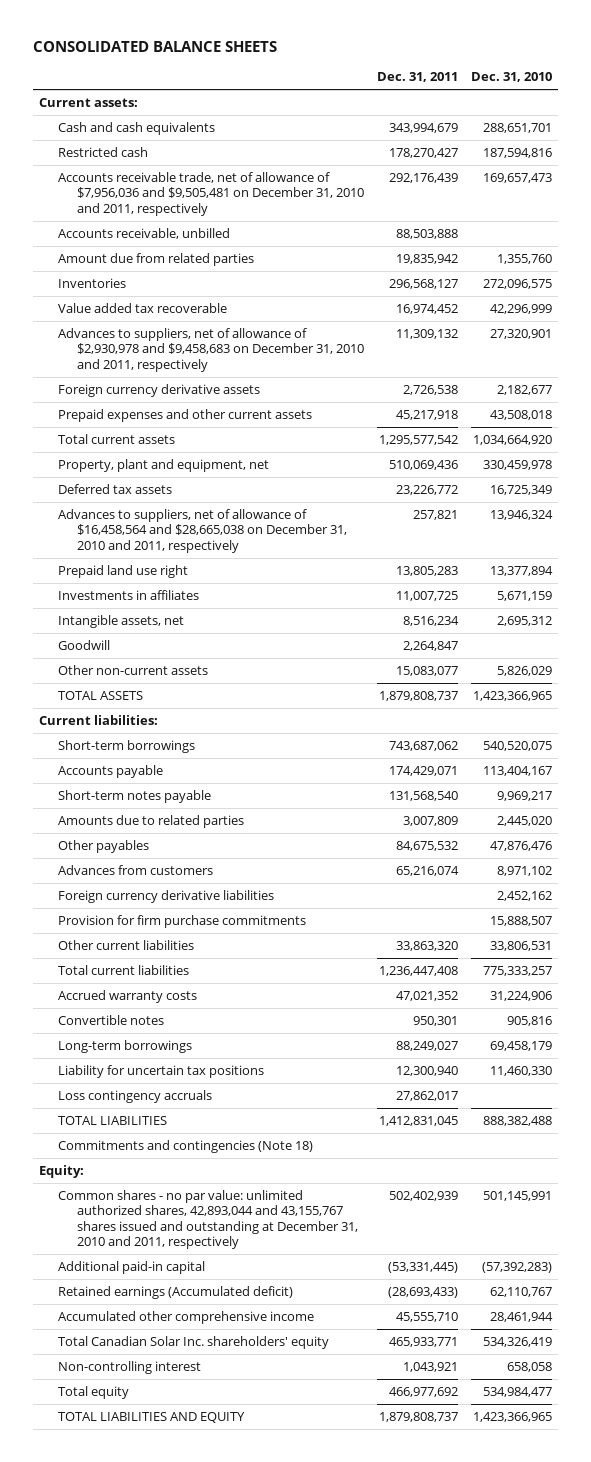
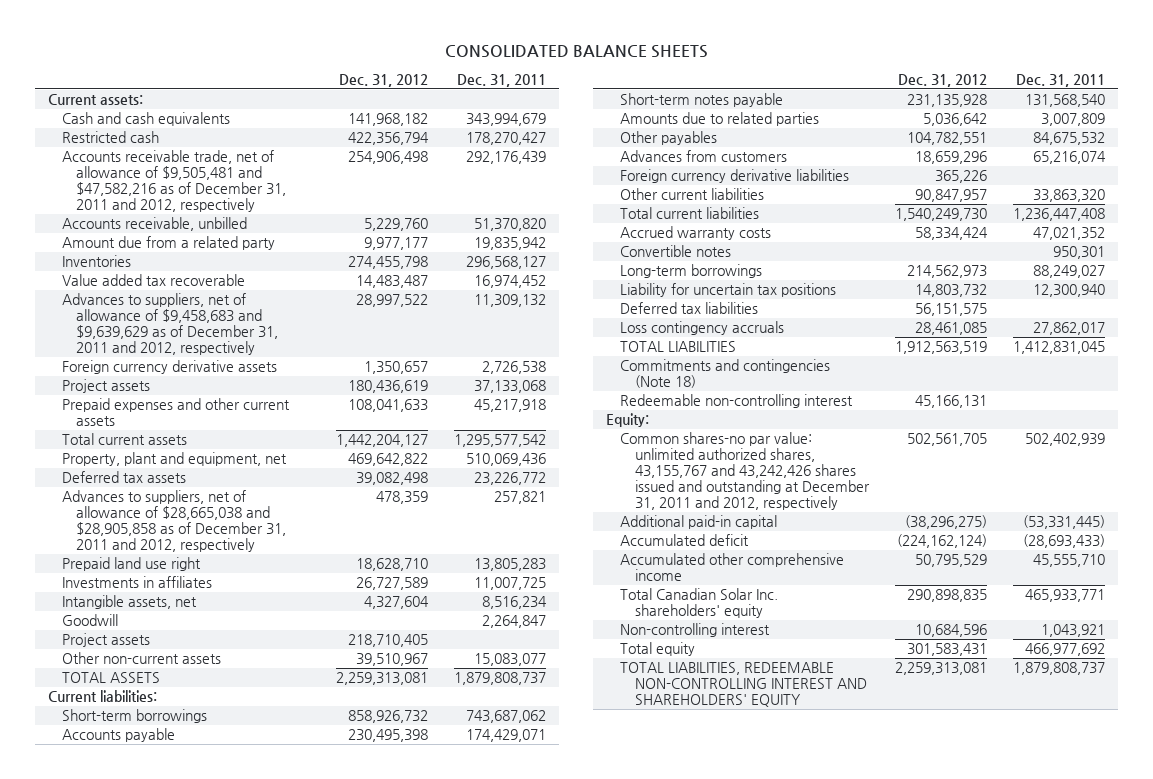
[470,72,552,83] Dec. 31, 2010 -> none
none -> [339,73,429,87] Dec. 31, 2012
[58,171,365,216] Accounts receivable trade, net of allowance of $7,956,036 and $9,505,481 on December 31, 2010 and 2011, respectively -> [62,150,287,212] Accounts receivable trade, net of allowance of $9,505,481 and $47,582,216 as of December 31, 2011 and 2012, respectively
[396,228,459,239] 88,503,888 -> [474,218,547,232] 51,370,820
[58,252,255,266] Amount due from related parties -> [62,236,276,251] Amount due from a related party
[58,327,365,372] Advances to suppliers, net of allowance of $2,930,978 and $9,458,683 on December 31, 2010 and 2011, respectively -> [62,293,279,355] Advances to suppliers, net of allowance of $9,458,683 and $9,639,629 as of December 31, 2011 and 2012, respectively
none -> [62,379,151,394] Project assets
[58,508,348,553] Advances to suppliers, net of allowance of $16,458,564 and $28,665,038 on December 31, 2010 and 2011, respectively -> [62,490,287,552] Advances to suppliers, net of allowance of $28,665,038 and $28,905,858 as of December 31, 2011 and 2012, respectively
none -> [62,633,151,648] Project assets
[58,914,307,928] Provision for firm purchase commitments -> none
none -> [620,302,759,315] Deferred tax liabilities
none -> [620,394,854,409] Redeemable non-controlling interest
[58,1189,359,1250] Common shares - no par value: unlimited authorized shares, 42,893,044 and 43,155,767 shares issued and outstanding at December 31, 2010 and 2011, respectively -> [620,432,870,510] Common shares-no par value: unlimited authorized shares, 43,155,767 and 43,242,426 shares issued and outstanding at December 31, 2011 and 2012, respectively
[58,1285,294,1299] Retained earnings (Accumulated deficit) -> [620,534,750,547] Accumulated deficit
[58,1411,246,1423] TOTAL LIABILITIES AND EQUITY -> [620,662,867,708] TOTAL LIABILITIES, REDEEMABLE NON-CONTROLLING INTEREST AND SHAREHOLDERS' EQUITY

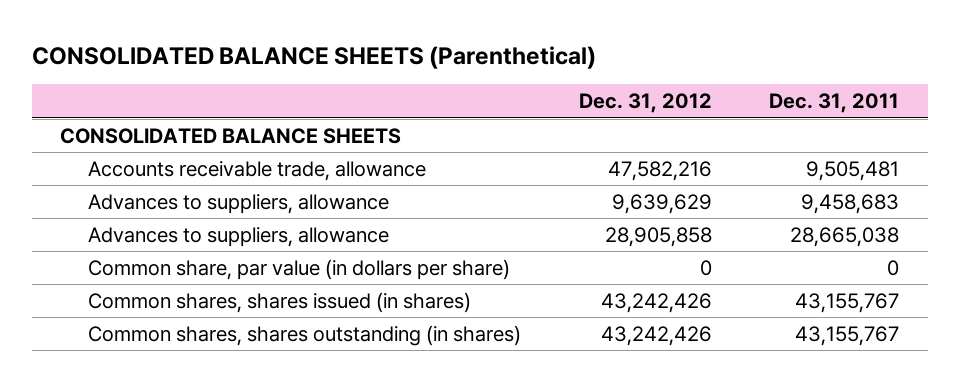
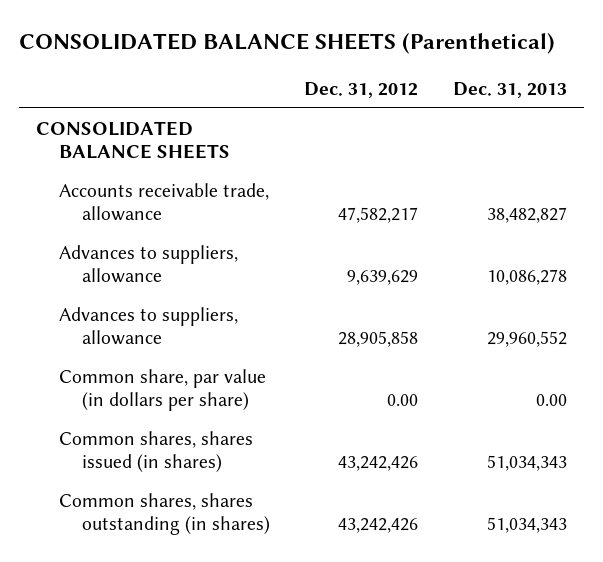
[769,93,900,114] Dec. 31, 2011 -> none
none -> [452,81,567,98] Dec. 31, 2013
[607,160,712,181] 47,582,216 -> [338,207,419,224] 47,582,217
[699,259,712,276] 0 -> [387,394,419,407] 0.00

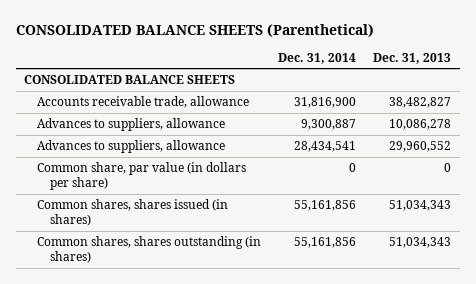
[304,81,419,98] Dec. 31, 2012 -> none
none -> [278,52,357,64] Dec. 31, 2014
[535,394,567,407] 0.00 -> [444,163,452,173] 0

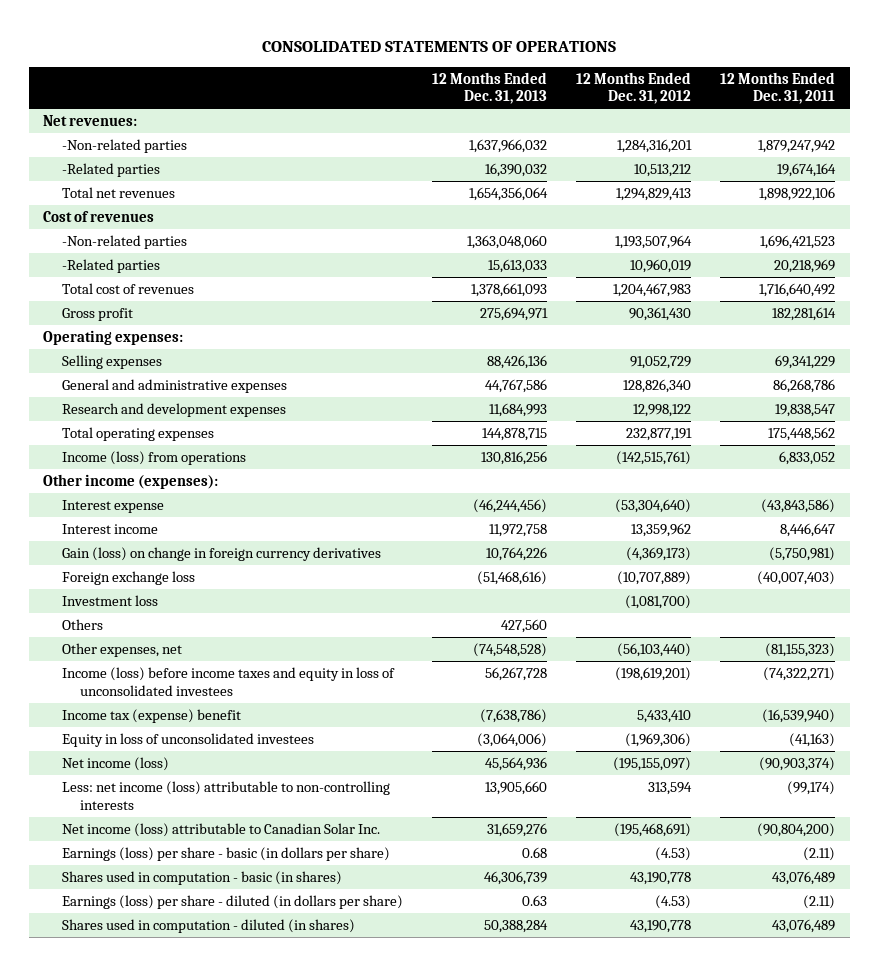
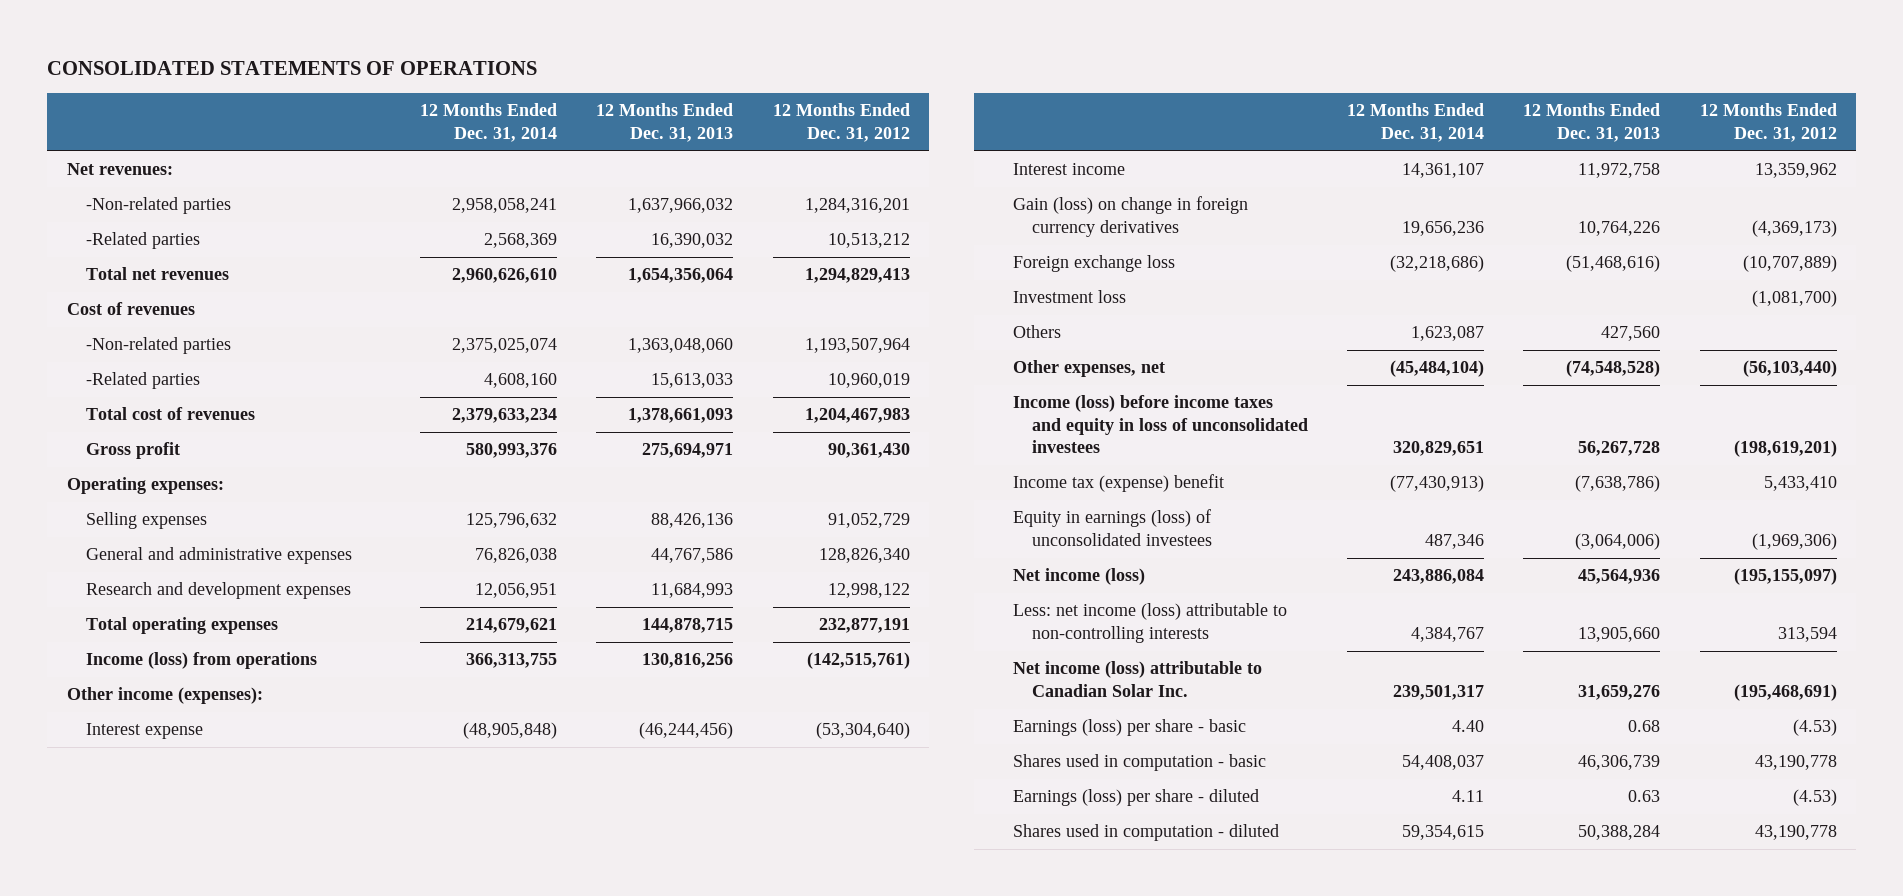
[720,71,836,105] 12 Months Ended Dec. 31, 2011 -> none
none -> [419,103,557,142] 12 Months Ended Dec. 31, 2014
[61,733,314,748] Equity in loss of unconsolidated investees -> [1012,509,1212,546] Equity in earnings (loss) of unconsolidated investees
[61,847,390,862] Earnings (loss) per share - basic (in dollars per share) -> [1012,719,1246,737] Earnings (loss) per share - basic
[61,871,342,886] Shares used in computation - basic (in shares) -> [1012,754,1266,772] Shares used in computation - basic
[61,895,403,910] Earnings (loss) per share - diluted (in dollars per share) -> [1012,789,1259,807] Earnings (loss) per share - diluted
[61,919,355,934] Shares used in computation - diluted (in shares) -> [1012,824,1279,842] Shares used in computation - diluted

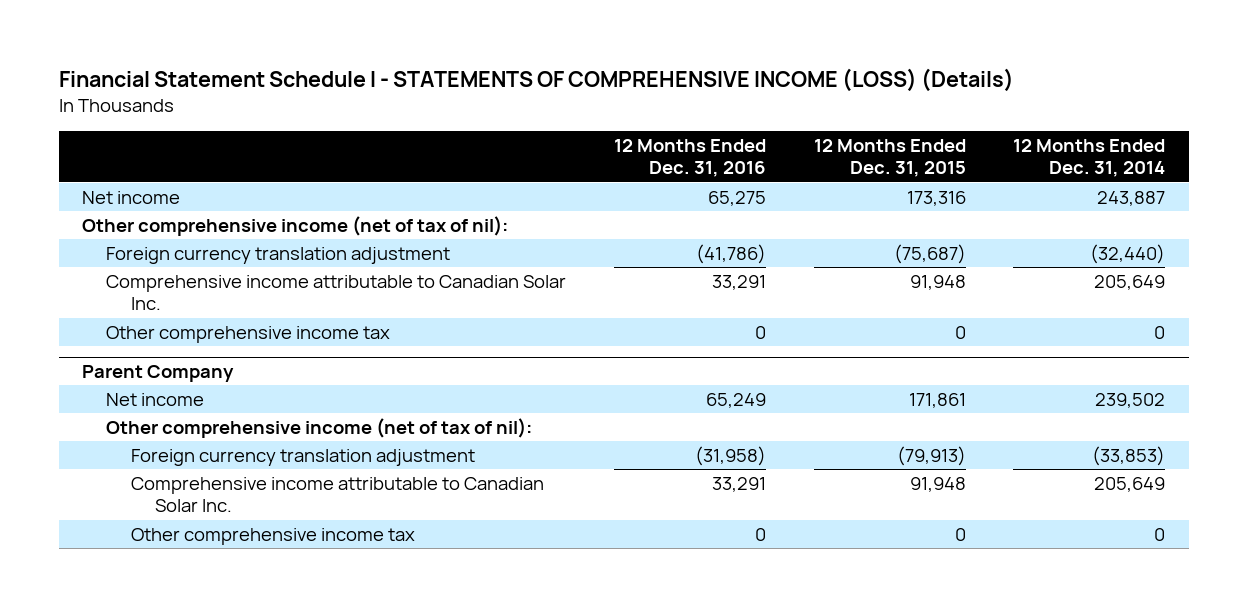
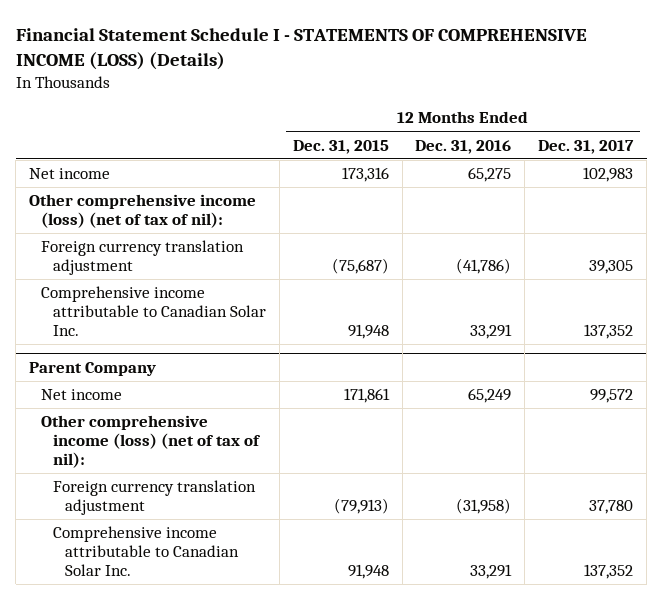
[1013,138,1166,178] 12 Months Ended Dec. 31, 2014 -> none
none -> [538,139,635,154] Dec. 31, 2017
[82,215,509,236] Other comprehensive income (net of tax of nil): -> [29,194,257,229] Other comprehensive income (loss) (net of tax of nil):
[106,325,391,343] Other comprehensive income tax -> none
[106,417,533,438] Other comprehensive income (net of tax of nil): -> [40,415,261,469] Other comprehensive income (loss) (net of tax of nil):
[130,527,415,545] Other comprehensive income tax -> none

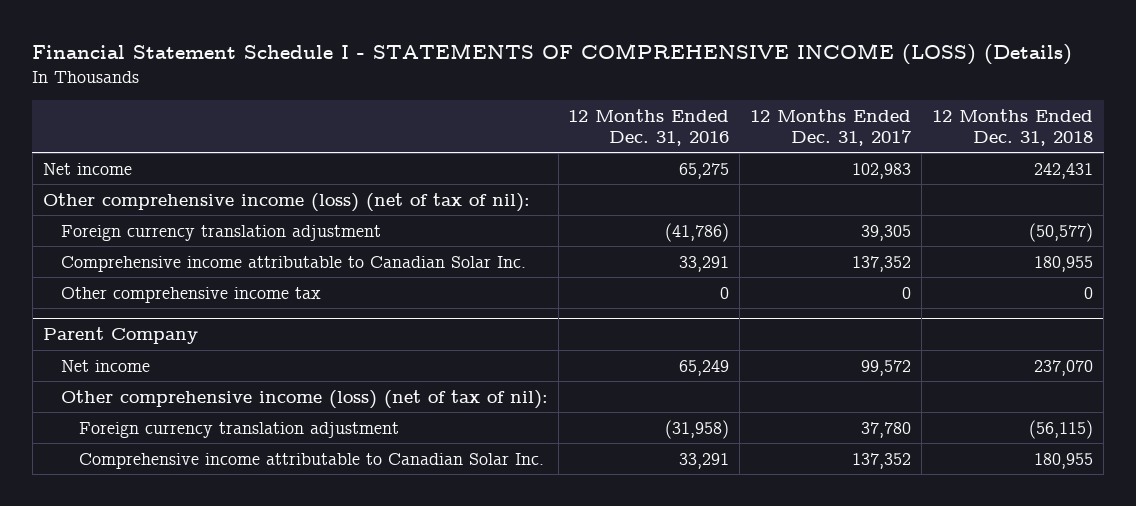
[292,139,389,154] Dec. 31, 2015 -> none
none -> [932,109,1094,146] 12 Months Ended Dec. 31, 2018
none -> [60,286,321,303] Other comprehensive income tax

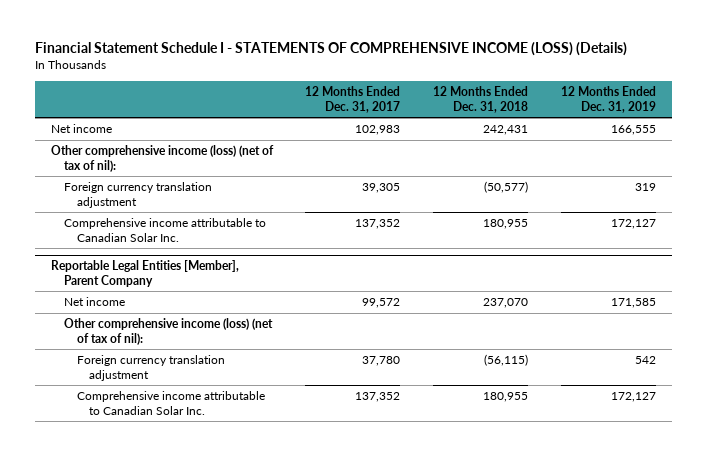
[568,109,730,146] 12 Months Ended Dec. 31, 2016 -> none
none -> [560,86,656,113] 12 Months Ended Dec. 31, 2019
[60,286,321,303] Other comprehensive income tax -> none
[42,326,198,344] Parent Company -> none
none -> [50,260,239,287] Reportable Legal Entities [Member], Parent Company

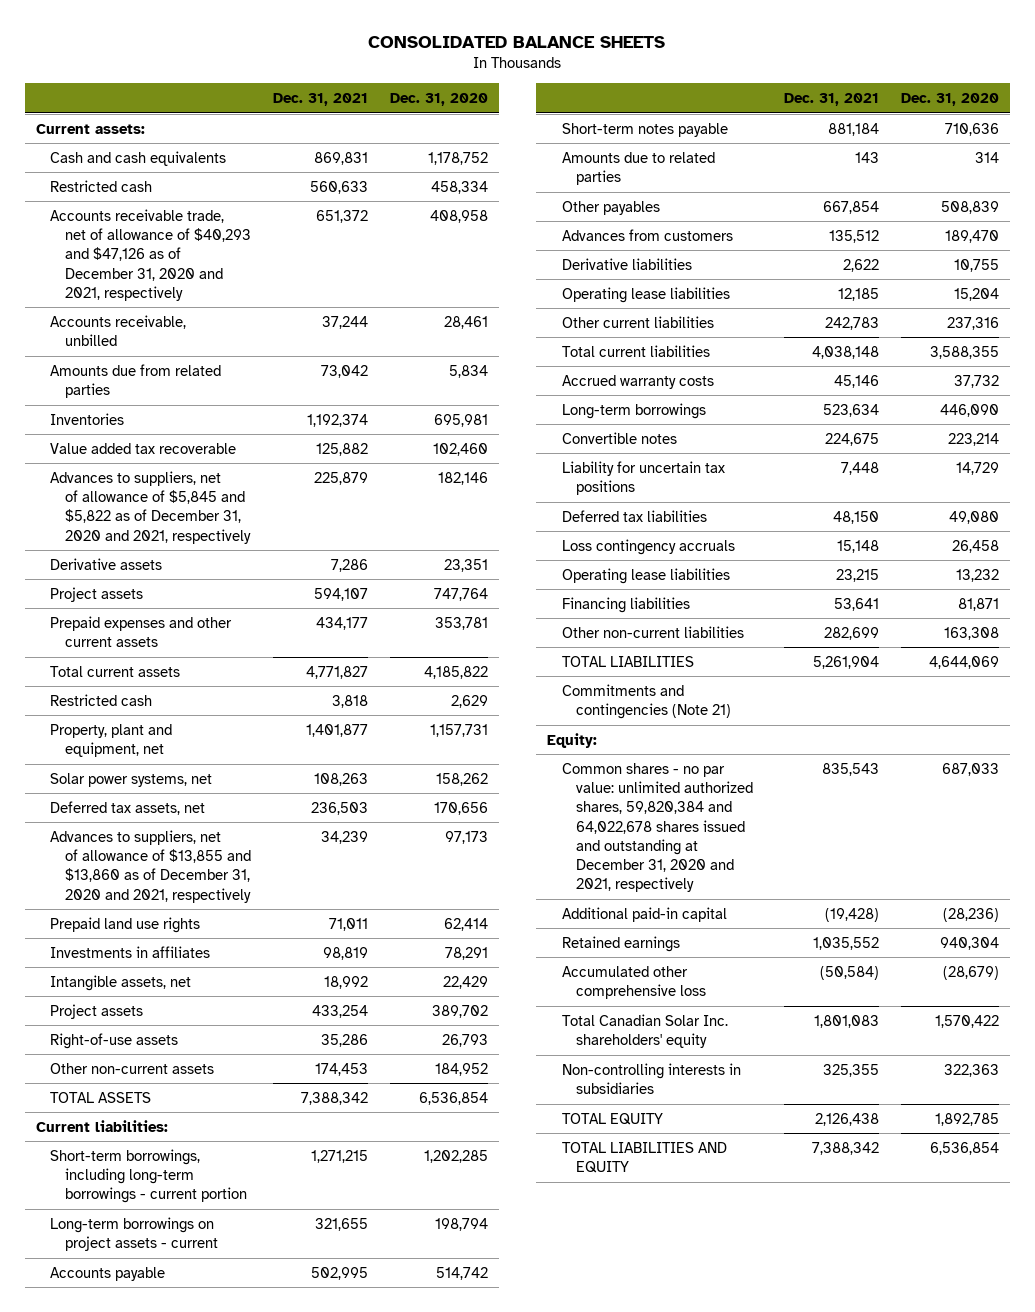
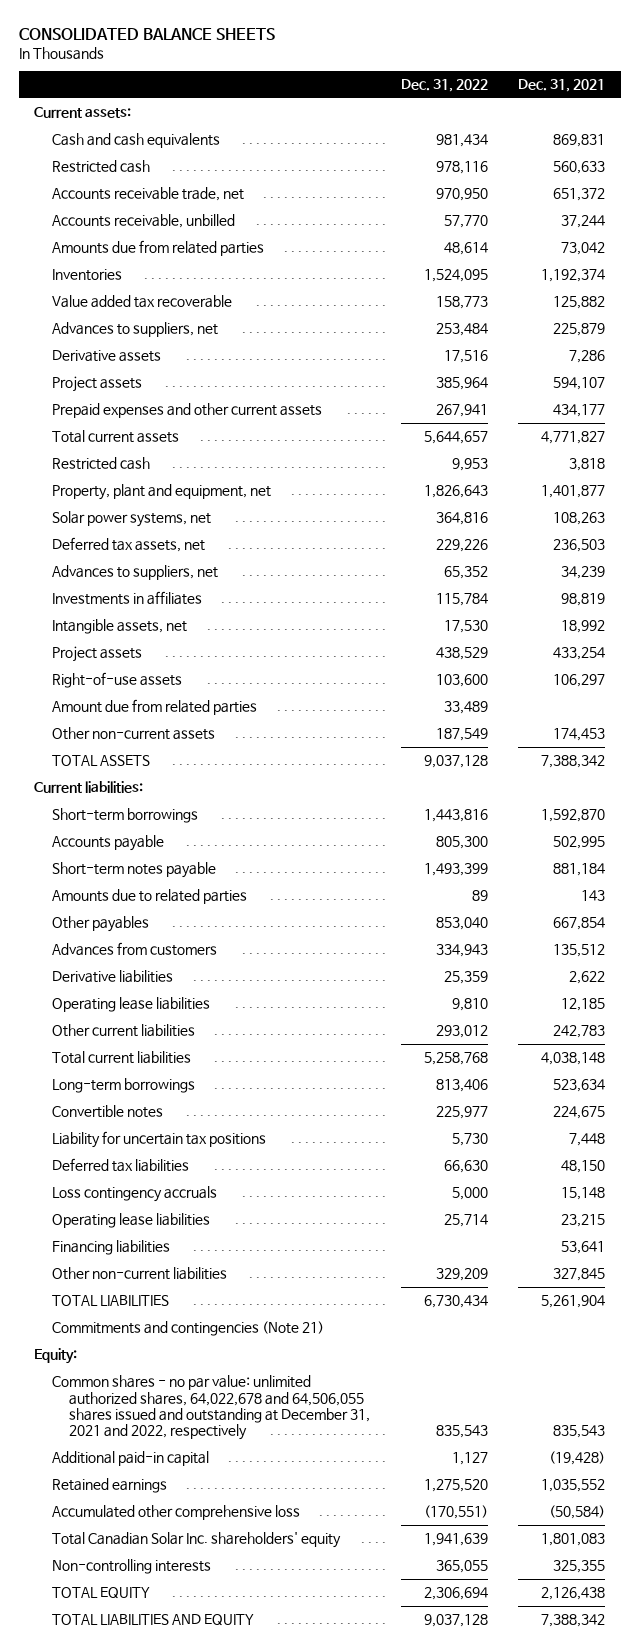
[389,92,488,106] Dec. 31, 2020 -> none
none -> [400,79,488,93] Dec. 31, 2022
[50,208,251,301] Accounts receivable trade, net of allowance of $40,293 and $47,126 as of December 31, 2020 and 2021, respectively -> [51,187,244,202] Accounts receivable trade, net
[50,470,251,544] Advances to suppliers, net of allowance of $5,845 and $5,822 as of December 31, 2020 and 2021, respectively -> [51,322,218,338] Advances to suppliers, net
[50,916,201,933] Prepaid land use rights -> none
[50,829,251,903] Advances to suppliers, net of allowance of $13,855 and $13,860 as of December 31, 2020 and 2021, respectively -> [51,565,218,581] Advances to suppliers, net
[320,1033,368,1047] 35,286 -> [553,674,606,688] 106,297
none -> [51,699,257,716] Amount due from related parties
[50,1216,218,1252] Long-term borrowings on project assets - current -> none
[50,1148,247,1204] Short-term borrowings, including long-term borrowings - current portion -> [51,808,198,824] Short-term borrowings
[310,1149,368,1163] 1,271,215 -> [541,809,606,823] 1,592,870
[561,374,714,389] Accrued warranty costs -> none
[823,626,879,640] 282,699 -> [553,1268,606,1282] 327,845
[561,762,753,893] Common shares - no par value: unlimited authorized shares, 59,820,384 and 64,022,678 shares issued and outstanding at December 31, 2020 and 2021, respectively -> [51,1375,371,1441] Common shares - no par value: unlimited authorized shares, 64,022,678 and 64,506,055 shares issued and outstanding at December 31, 2021 and 2022, respectively
[561,1062,741,1095] Non-controlling interests in subsidiaries -> [51,1559,211,1575] Non-controlling interests

